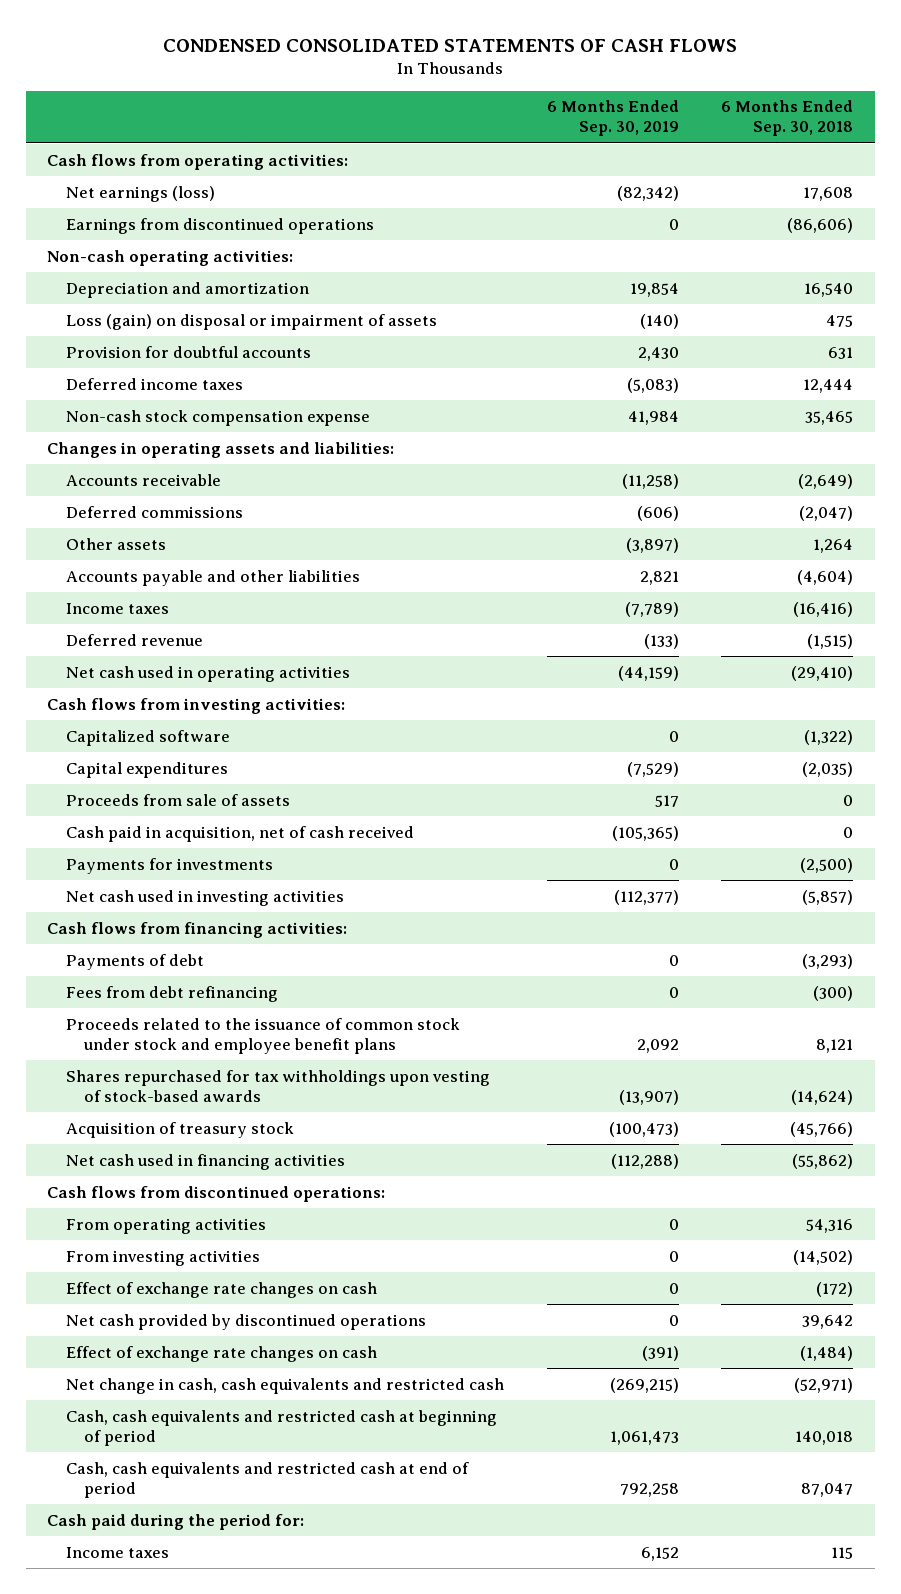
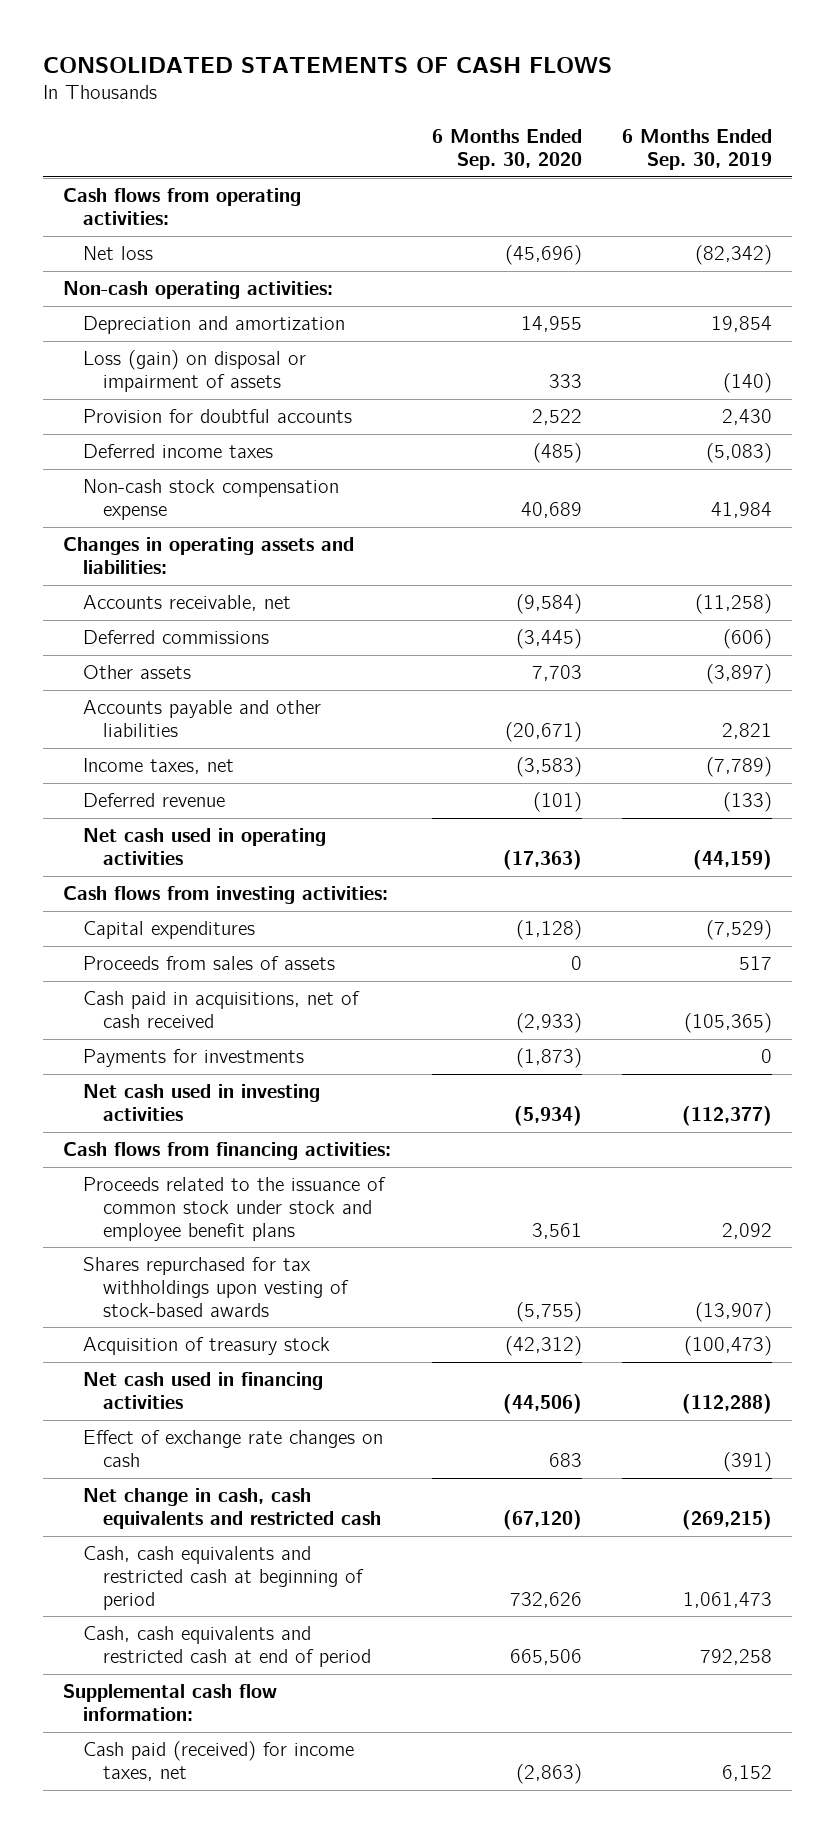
[163,38,738,52] CONDENSED CONSOLIDATED STATEMENTS OF CASH FLOWS -> [42,57,612,74] CONSOLIDATED STATEMENTS OF CASH FLOWS
[721,100,854,137] 6 Months Ended Sep. 30, 2018 -> none
none -> [431,129,582,171] 6 Months Ended Sep. 30, 2020
[65,217,374,234] Earnings from discontinued operations -> none
[65,185,215,202] Net earnings (loss) -> [82,246,153,261] Net loss
[65,473,221,486] Accounts receivable -> [82,595,291,612] Accounts receivable, net
[65,602,169,614] Income taxes -> [82,758,234,775] Income taxes, net
[65,729,230,746] Capitalized software -> none
[65,793,290,806] Proceeds from sale of assets -> [82,956,335,971] Proceeds from sales of assets
[65,825,414,842] Cash paid in acquisition, net of cash received -> [82,991,360,1028] Cash paid in acquisitions, net of cash received
[65,953,204,970] Payments of debt -> none
[65,985,278,1002] Fees from debt refinancing -> none
[47,1185,386,1202] Cash flows from discontinued operations: -> none
[65,1217,266,1234] From operating activities -> none
[65,1249,260,1266] From investing activities -> none
[65,1281,377,1298] Effect of exchange rate changes on cash -> none
[65,1313,426,1330] Net cash provided by discontinued operations -> none
[47,1513,305,1530] Cash paid during the period for: -> none
none -> [62,1684,277,1721] Supplemental cash flow information:
[65,1546,169,1558] Income taxes -> [82,1741,354,1781] Cash paid (received) for income taxes, net

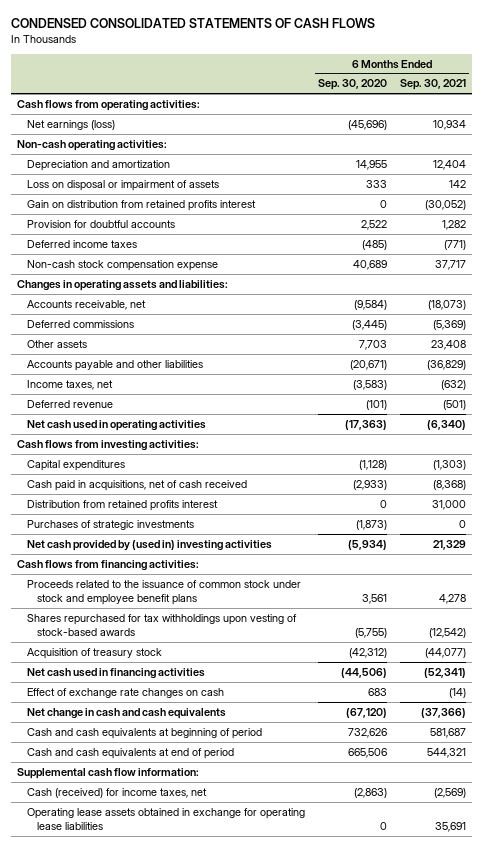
[42,57,612,74] CONSOLIDATED STATEMENTS OF CASH FLOWS -> [10,17,375,28] CONDENSED CONSOLIDATED STATEMENTS OF CASH FLOWS
[622,129,773,171] 6 Months Ended Sep. 30, 2019 -> none
none -> [399,79,466,91] Sep. 30, 2021
[82,246,153,261] Net loss -> [27,119,116,130] Net earnings (loss)
[82,350,306,392] Loss (gain) on disposal or impairment of assets -> [27,179,220,191] Loss on disposal or impairment of assets
none -> [27,199,257,211] Gain on distribution from retained profits interest
[82,956,335,971] Proceeds from sales of assets -> none
none -> [27,499,219,511] Distribution from retained profits interest
[82,1049,304,1068] Payments for investments -> [27,519,195,530] Purchases of strategic investments
[82,1084,320,1121] Net cash used in investing activities -> [27,539,273,551] Net cash provided by (used in) investing activities
[82,1488,381,1529] Net change in cash, cash equivalents and restricted cash -> [27,707,227,719] Net change in cash and cash equivalents
[82,1546,364,1610] Cash, cash equivalents and restricted cash at beginning of period -> [27,727,263,739] Cash and cash equivalents at beginning of period
[82,1626,371,1667] Cash, cash equivalents and restricted cash at end of period -> [27,747,235,759] Cash and cash equivalents at end of period
[82,1741,354,1781] Cash paid (received) for income taxes, net -> [27,787,208,798] Cash (received) for income taxes, net
none -> [27,807,306,830] Operating lease assets obtained in exchange for operating lease liabilities

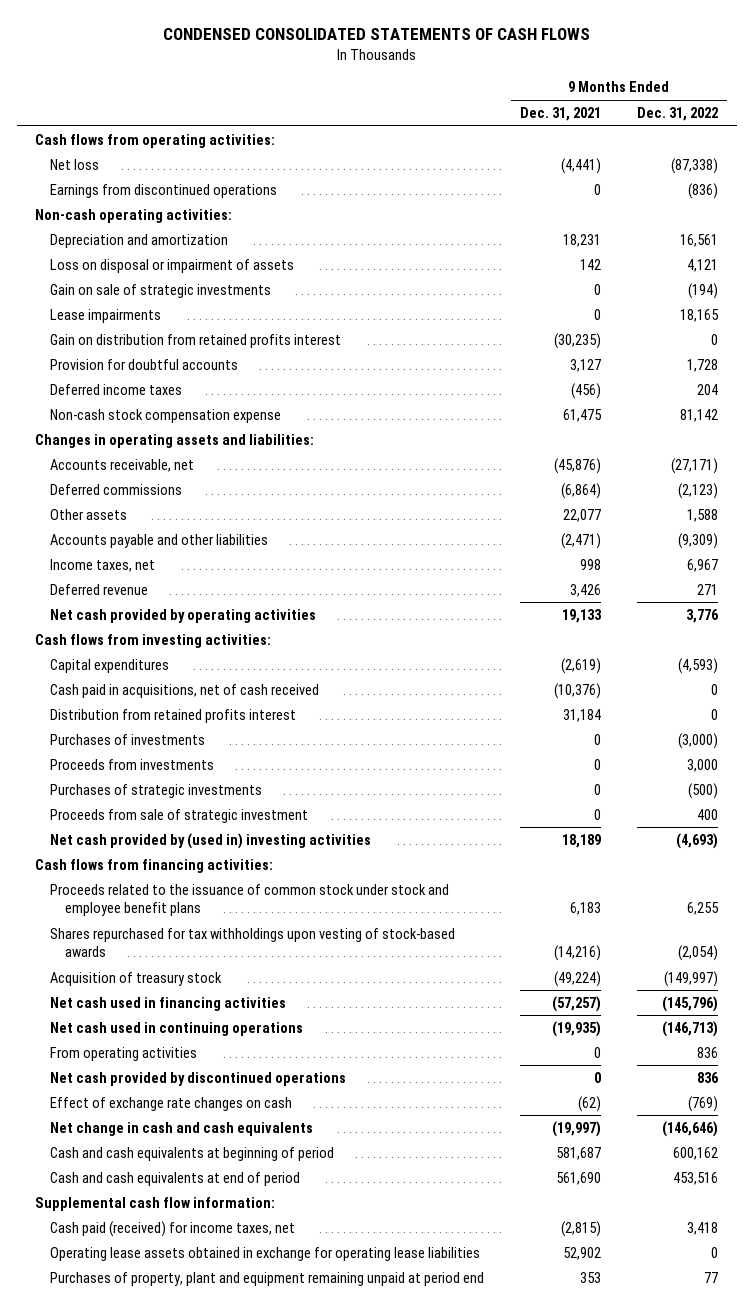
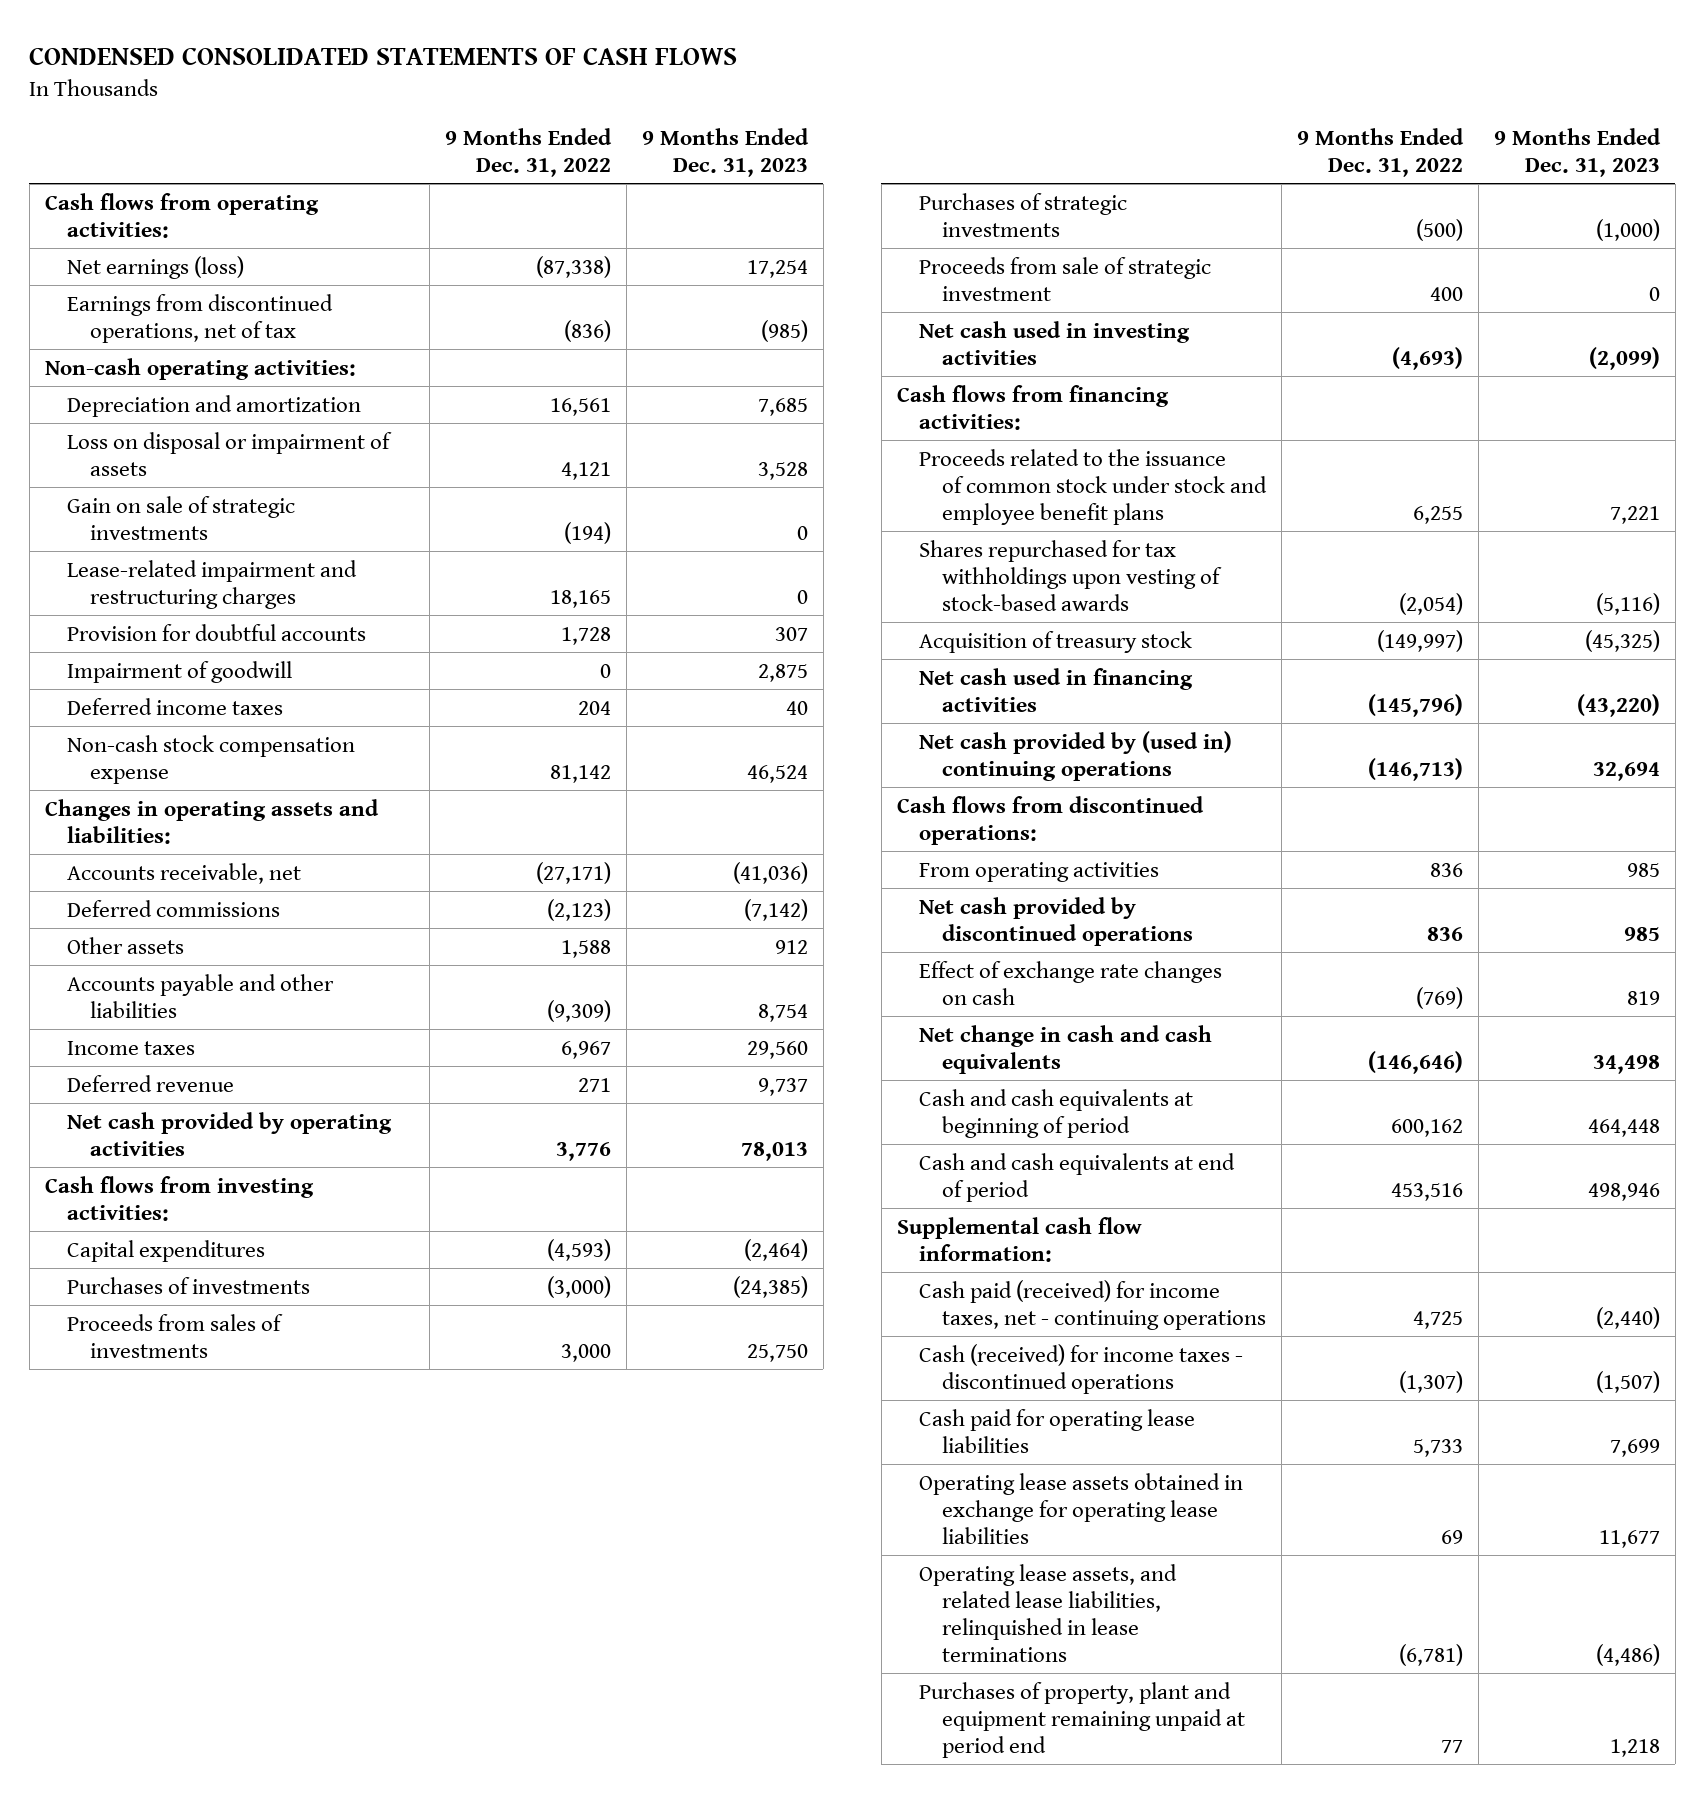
[520,106,602,121] Dec. 31, 2021 -> none
none -> [641,127,809,177] 9 Months Ended Dec. 31, 2023
[50,158,100,170] Net loss -> [67,255,245,279] Net earnings (loss)
[50,183,278,198] Earnings from discontinued operations -> [67,293,334,343] Earnings from discontinued operations, net of tax
[50,333,342,348] Gain on distribution from retained profits interest -> none
[50,308,162,323] Lease impairments -> [67,559,358,609] Lease-related impairment and restructuring charges
none -> [67,660,293,683] Impairment of goodwill
[50,558,156,572] Income taxes, net -> [67,1040,196,1055] Income taxes
[50,683,320,698] Cash paid in acquisitions, net of cash received -> none
[50,708,297,723] Distribution from retained profits interest -> none
[50,758,215,770] Proceeds from investments -> [67,1313,284,1358] Proceeds from sales of investments
[50,832,372,849] Net cash provided by (used in) investing activities -> [919,320,1191,365] Net cash used in investing activities
[50,1021,304,1036] Net cash used in continuing operations -> [919,730,1233,781] Net cash provided by (used in) continuing operations
none -> [896,795,1204,845] Cash flows from discontinued operations:
[50,1220,296,1237] Cash paid (received) for income taxes, net -> [919,1279,1266,1330] Cash paid (received) for income taxes, net - continuing operations
[687,1221,719,1235] 3,418 -> [1412,1310,1463,1329] 4,725
none -> [919,1343,1244,1394] Cash (received) for income taxes - discontinued operations
none -> [919,1408,1196,1453] Cash paid for operating lease liabilities
[711,1246,719,1258] 0 -> [1440,1529,1463,1544] 69
none -> [919,1563,1178,1662] Operating lease assets, and related lease liabilities, relinquished in lease terminations

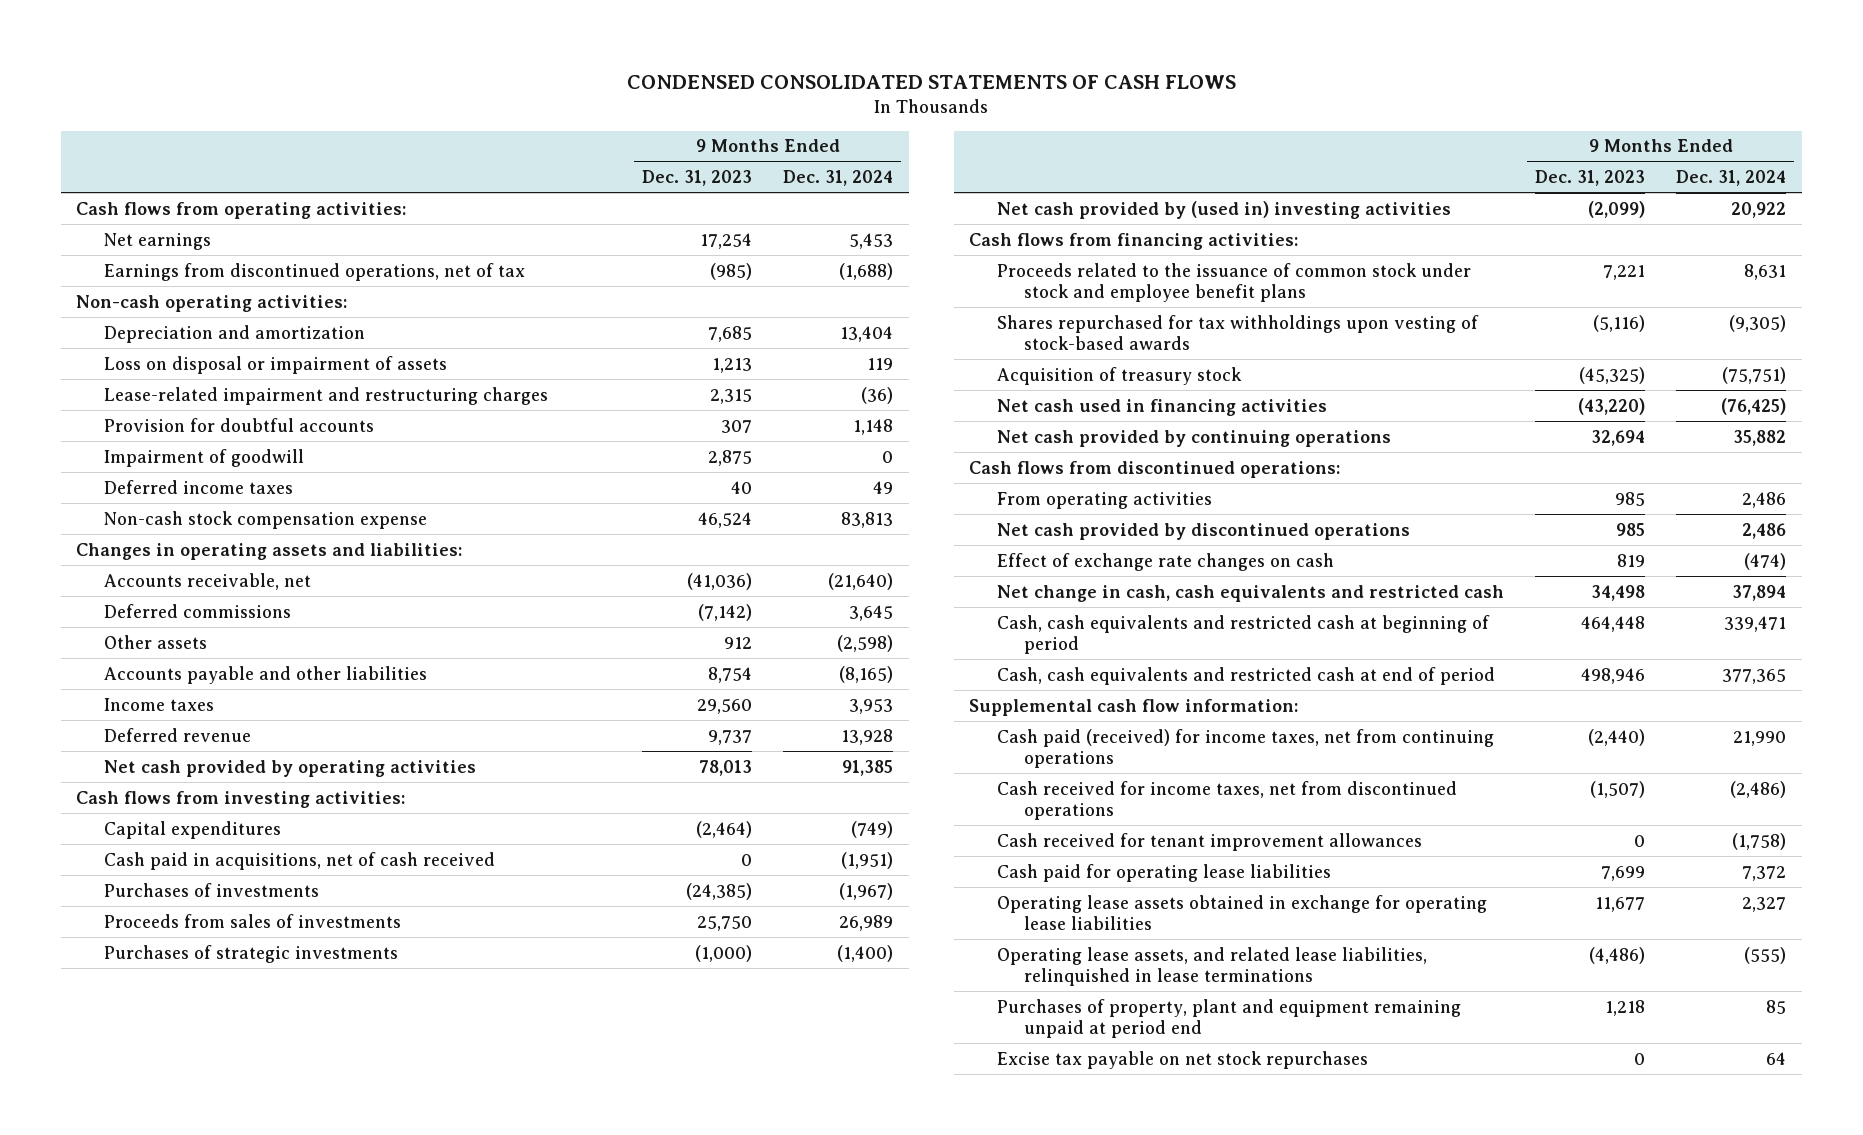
[444,127,612,177] 9 Months Ended Dec. 31, 2022 -> none
none -> [783,170,894,187] Dec. 31, 2024
[67,255,245,279] Net earnings (loss) -> [103,232,211,250] Net earnings
[67,495,296,540] Gain on sale of strategic investments -> none
[757,461,808,480] 3,528 -> [711,357,752,373] 1,213
[796,589,808,604] 0 -> [709,388,752,404] 2,315
none -> [103,851,495,870] Cash paid in acquisitions, net of cash received
[919,256,1212,301] Proceeds from sale of strategic investment -> none
[919,320,1191,365] Net cash used in investing activities -> [996,200,1451,219] Net cash provided by (used in) investing activities
[919,730,1233,781] Net cash provided by (used in) continuing operations -> [996,429,1391,447] Net cash provided by continuing operations
[919,1024,1213,1074] Net change in cash and cash equivalents -> [996,584,1504,602] Net change in cash, cash equivalents and restricted cash
[919,1088,1194,1138] Cash and cash equivalents at beginning of period -> [996,614,1490,654] Cash, cash equivalents and restricted cash at beginning of period
[919,1152,1236,1202] Cash and cash equivalents at end of period -> [996,666,1495,685] Cash, cash equivalents and restricted cash at end of period
[919,1279,1266,1330] Cash paid (received) for income taxes, net - continuing operations -> [996,728,1494,768] Cash paid (received) for income taxes, net from continuing operations
[919,1343,1244,1394] Cash (received) for income taxes - discontinued operations -> [996,780,1457,820] Cash received for income taxes, net from discontinued operations
none -> [996,832,1422,851] Cash received for tenant improvement allowances
none -> [996,1050,1368,1069] Excise tax payable on net stock repurchases

